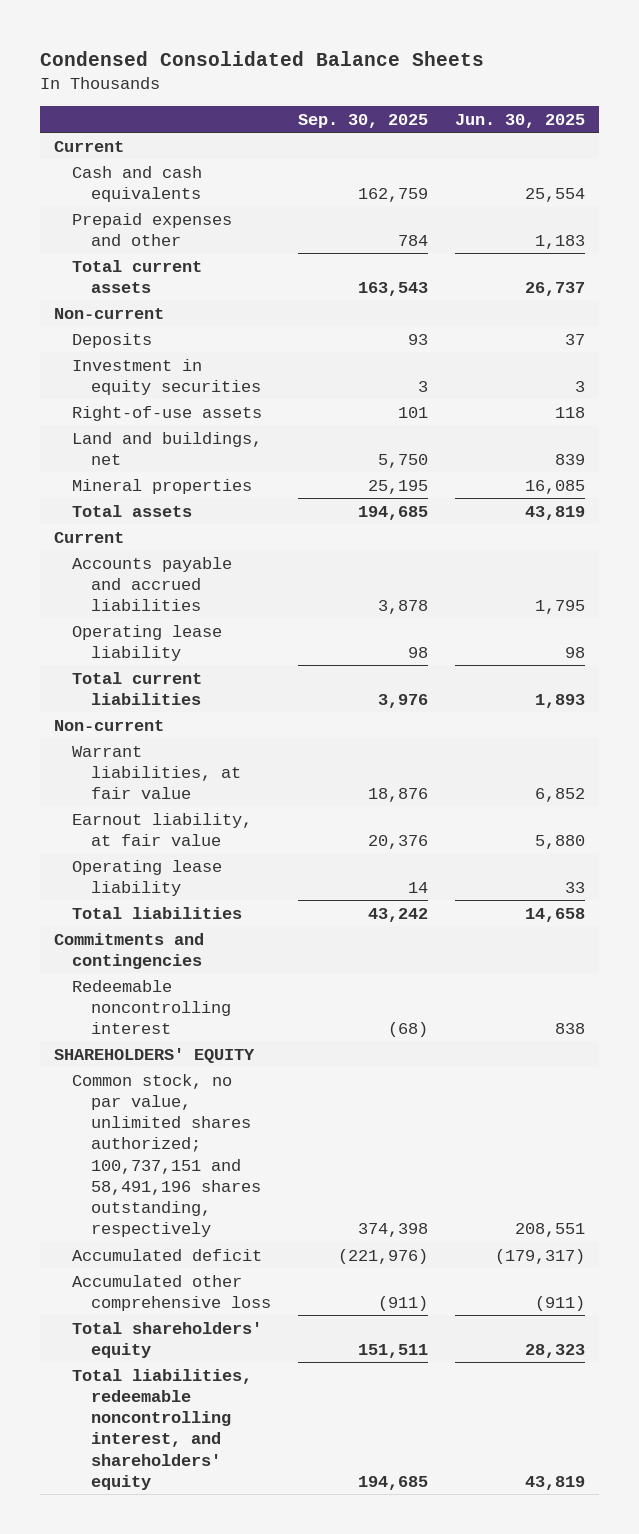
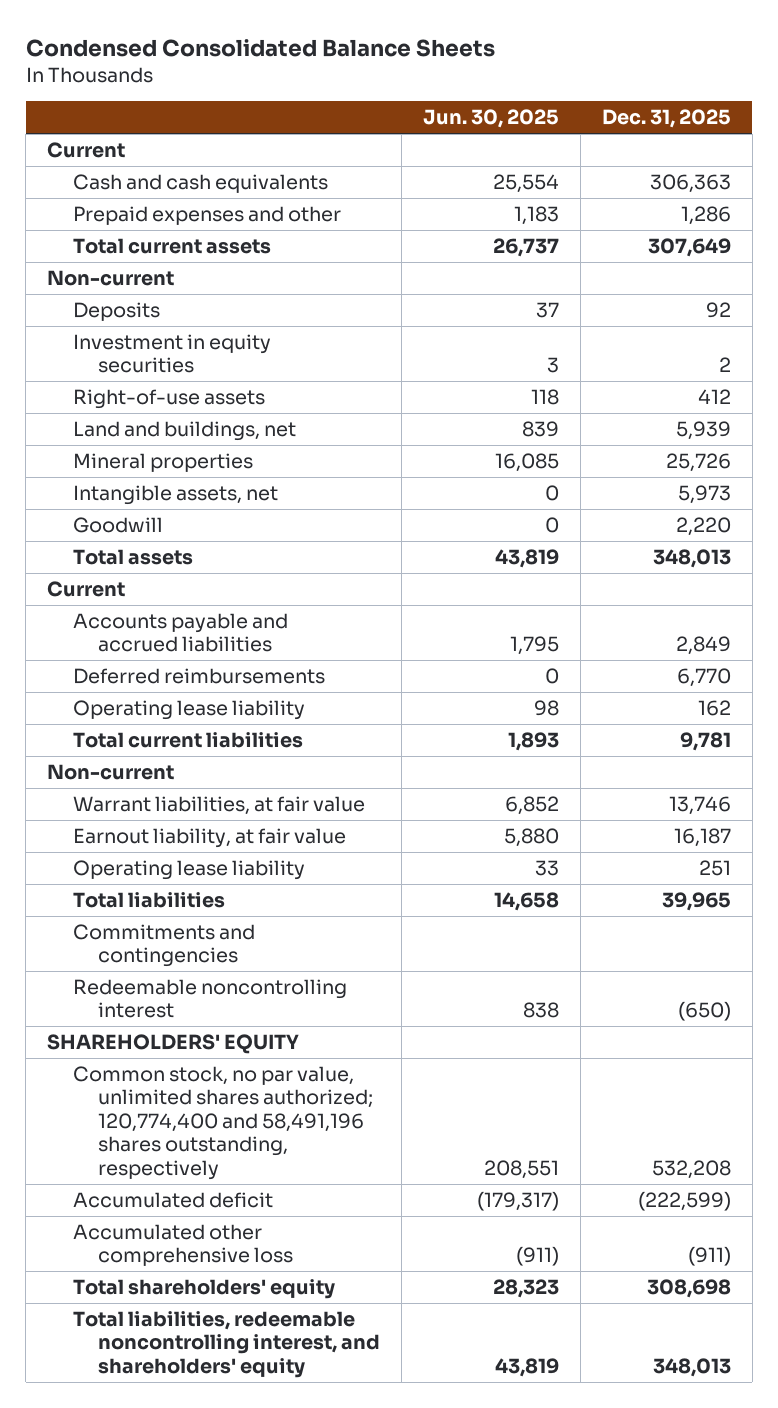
[298,113,429,128] Sep. 30, 2025 -> none
none -> [601,109,731,129] Dec. 31, 2025
none -> [72,485,278,506] Intangible assets, net
none -> [72,517,163,534] Goodwill
none -> [72,668,325,685] Deferred reimbursements
[72,1073,261,1238] Common stock, no par value, unlimited shares authorized; 100,737,151 and 58,491,196 shares outstanding, respectively -> [72,1066,374,1180] Common stock, no par value, unlimited shares authorized; 120,774,400 and 58,491,196 shares outstanding, respectively

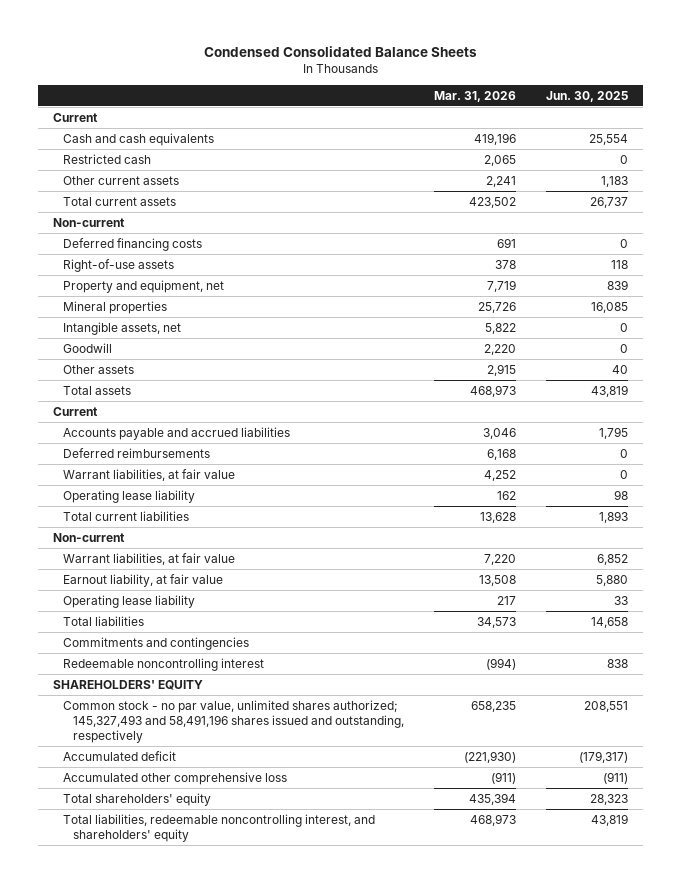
[601,109,731,129] Dec. 31, 2025 -> none
none -> [433,90,516,102] Mar. 31, 2026
none -> [63,153,152,164] Restricted cash
[72,206,341,226] Prepaid expenses and other -> [63,175,180,185] Other current assets
[72,302,160,322] Deposits -> none
[72,334,271,374] Investment in equity securities -> none
none -> [63,237,203,251] Deferred financing costs
[72,421,296,442] Land and buildings, net -> [63,279,225,293] Property and equipment, net
none -> [63,364,135,374] Other assets
none -> [63,468,236,481] Warrant liabilities, at fair value
[72,1066,374,1180] Common stock, no par value, unlimited shares authorized; 120,774,400 and 58,491,196 shares outstanding, respectively -> [63,699,405,743] Common stock - no par value, unlimited shares authorized; 145,327,493 and 58,491,196 shares issued and outstanding, respectively

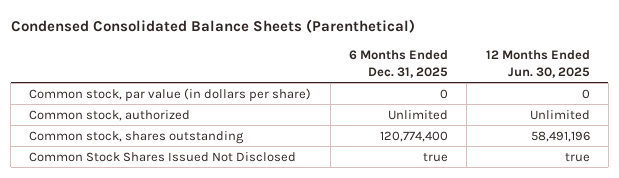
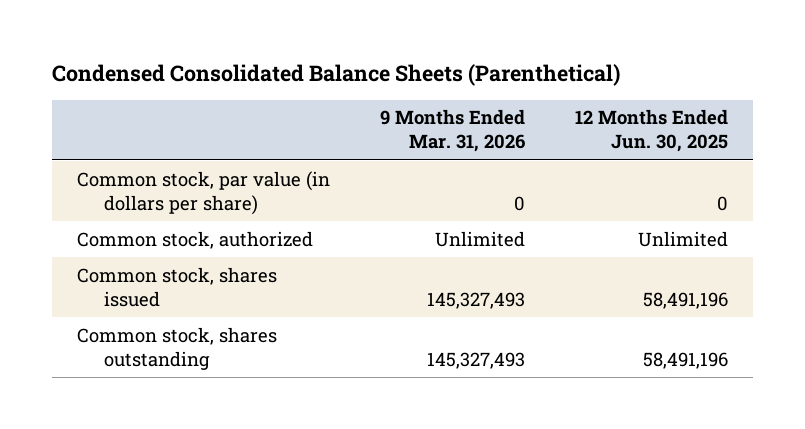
[348,49,448,78] 6 Months Ended Dec. 31, 2025 -> none
none -> [380,109,526,153] 9 Months Ended Mar. 31, 2026
none -> [77,266,278,307] Common stock, shares issued
[29,151,297,162] Common Stock Shares Issued Not Disclosed -> none

